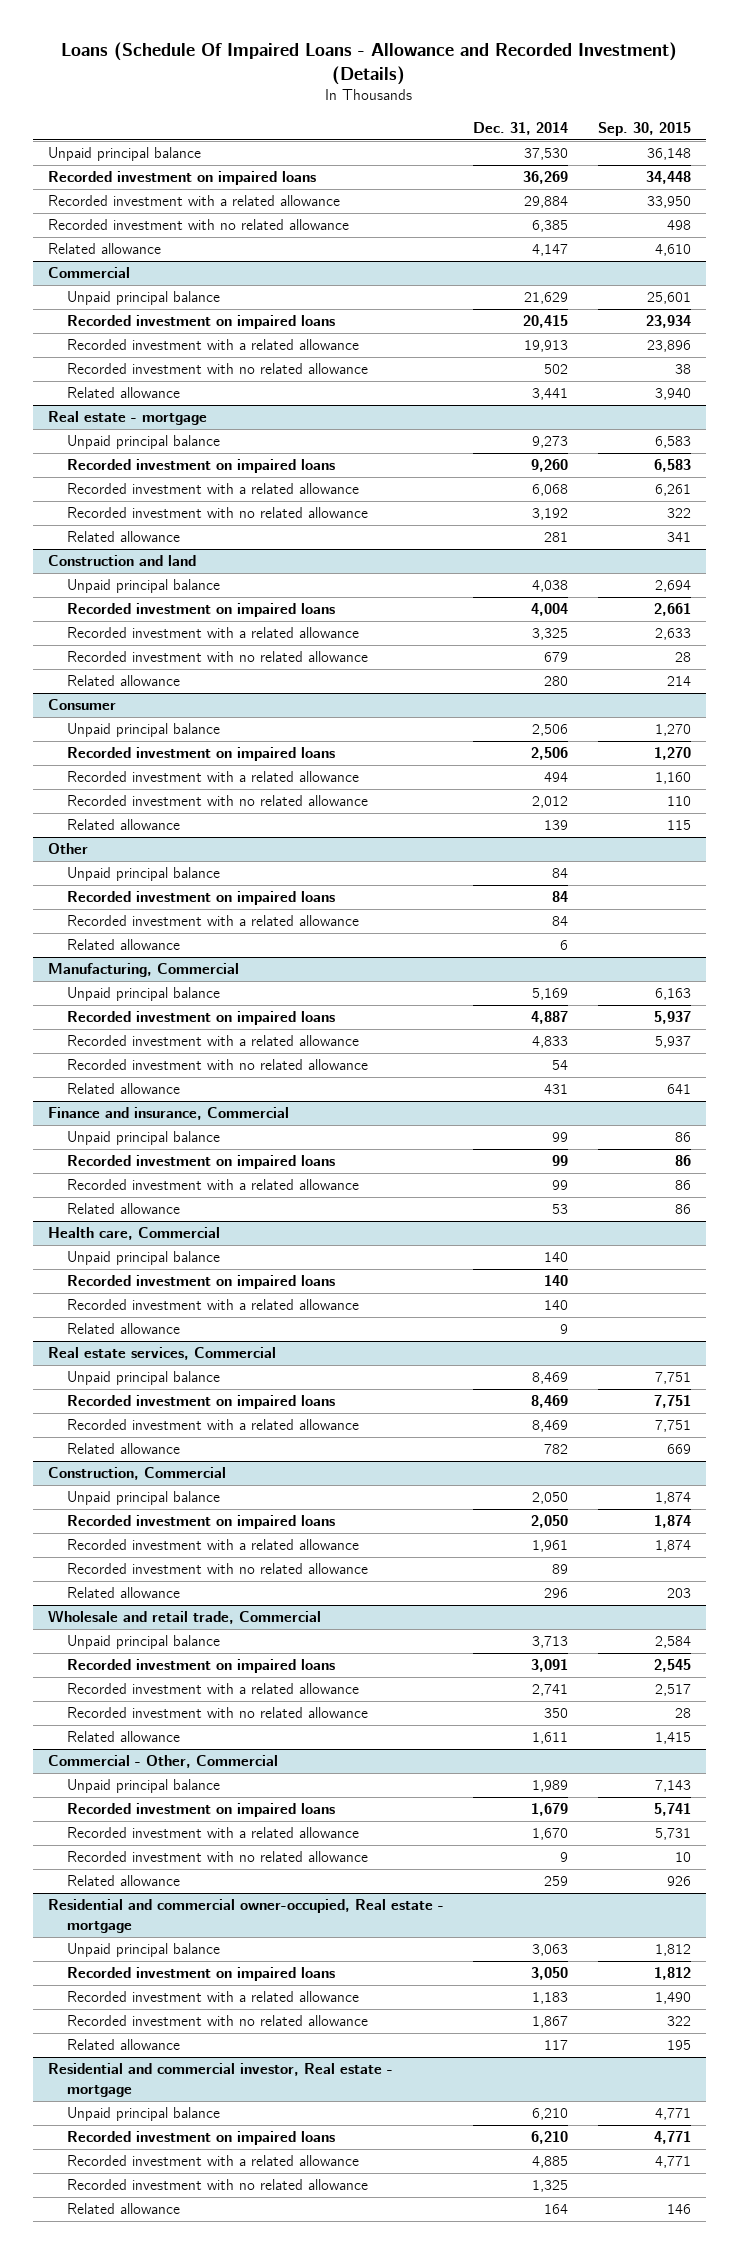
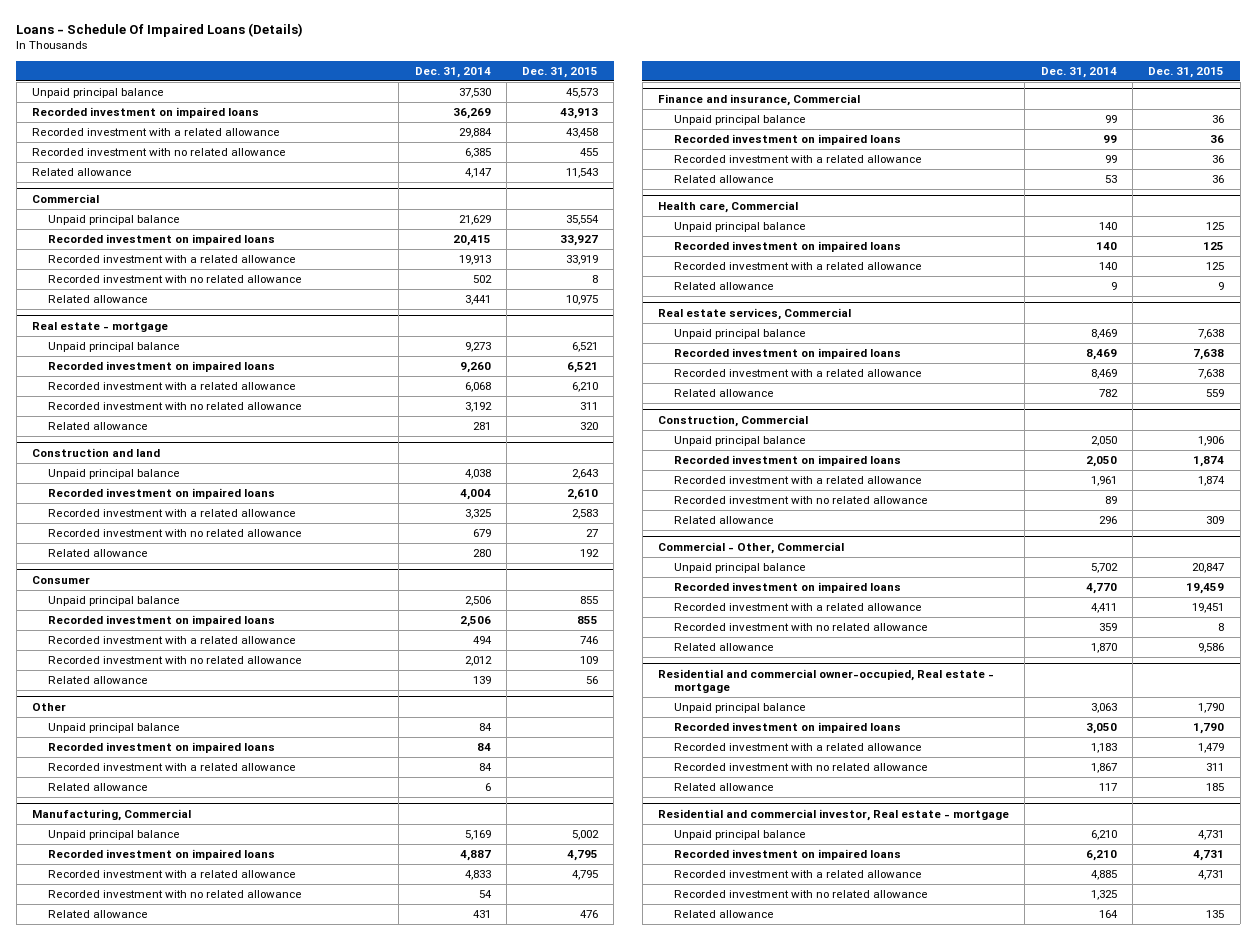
[61,42,678,85] Loans (Schedule Of Impaired Loans - Allowance and Recorded Investment) (Details) -> [16,22,304,37] Loans - Schedule Of Impaired Loans (Details)
[597,121,691,136] Sep. 30, 2015 -> none
none -> [522,66,599,78] Dec. 31, 2015
[47,1610,321,1625] Wholesale and retail trade, Commercial -> none
[67,1635,221,1650] Unpaid principal balance -> none
[67,1659,336,1674] Recorded investment on impaired loans -> none
[67,1683,360,1695] Recorded investment with a related allowance -> none
[67,1707,369,1719] Recorded investment with no related allowance -> none
[67,1731,181,1743] Related allowance -> none
[532,1780,569,1793] 1,989 -> [1090,563,1118,574] 5,702
[531,1803,569,1817] 1,679 -> [1085,583,1117,595] 4,770
[532,1828,569,1841] 1,670 -> [1090,603,1117,614] 4,411
[560,1852,569,1863] 9 -> [1098,623,1117,632] 359
[544,1876,569,1887] 259 -> [1090,643,1117,654] 1,870

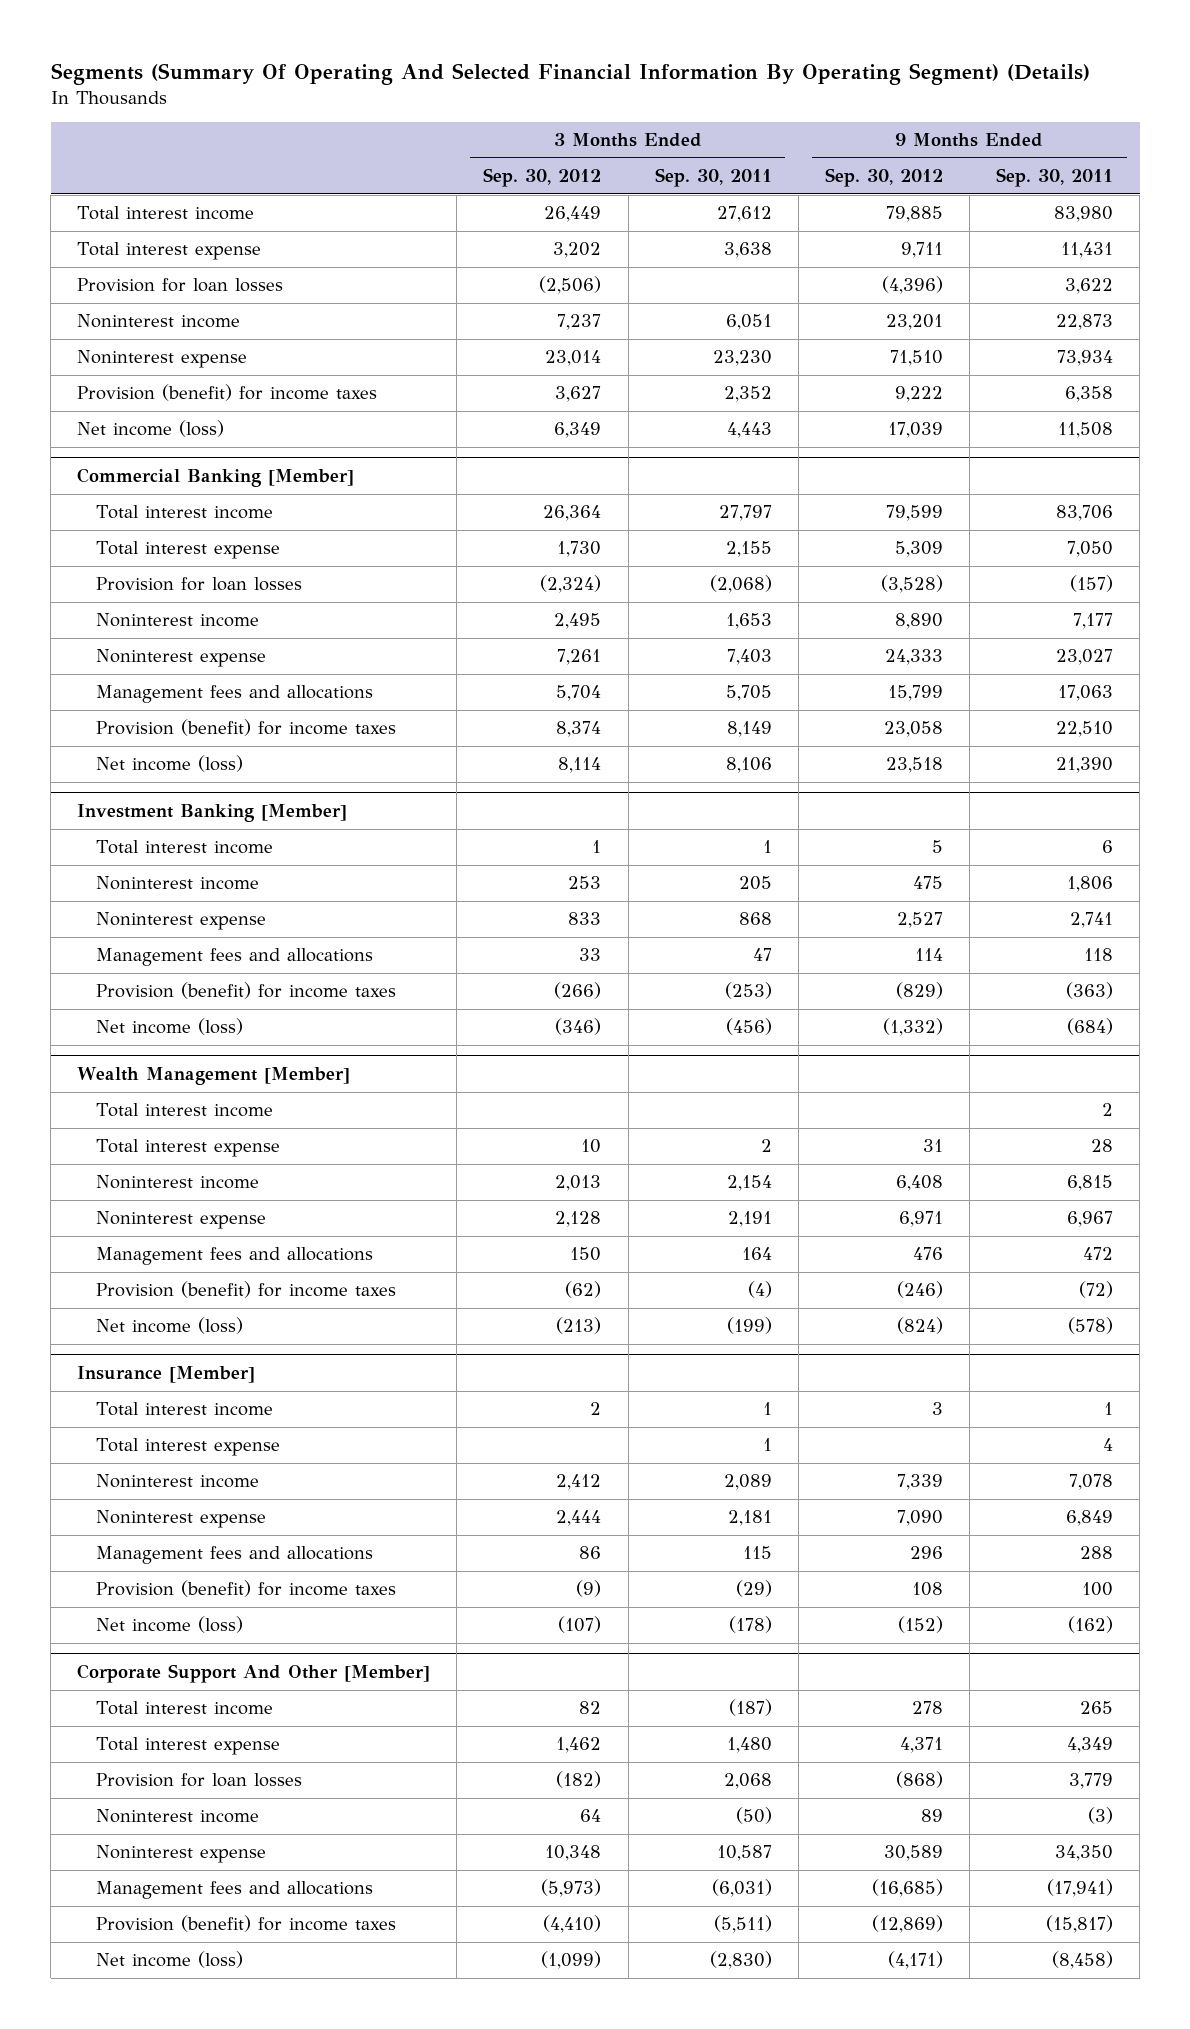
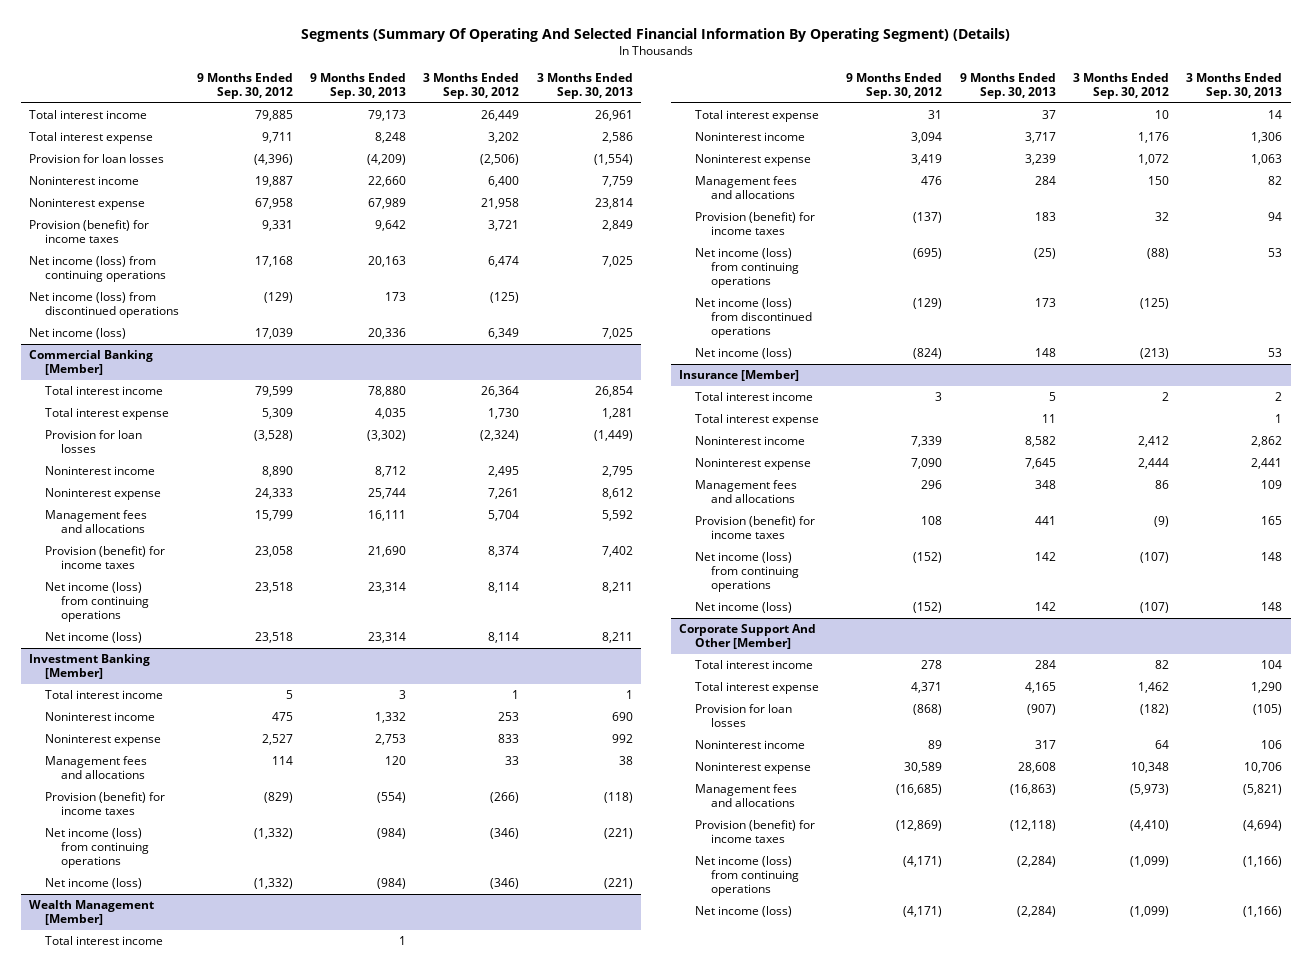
[654,168,772,188] Sep. 30, 2011 -> none
[996,168,1114,188] Sep. 30, 2011 -> none
none -> [309,73,406,99] 9 Months Ended Sep. 30, 2013
none -> [536,73,633,99] 3 Months Ended Sep. 30, 2013
[557,314,602,331] 7,237 -> [488,176,520,188] 6,400
[885,314,943,331] 23,201 -> [254,176,293,188] 19,887
[545,350,602,367] 23,014 -> [481,198,520,210] 21,958
[889,350,943,367] 71,510 -> [254,198,293,210] 67,958
[555,386,602,403] 3,627 -> [488,220,520,232] 3,721
[894,386,943,403] 9,222 -> [261,220,293,232] 9,331
none -> [29,256,167,283] Net income (loss) from continuing operations
none -> [29,292,180,319] Net income (loss) from discontinued operations
none -> [45,582,150,622] Net income (loss) from continuing operations
none -> [45,828,150,868] Net income (loss) from continuing operations
[555,1175,602,1192] 2,013 -> [1138,132,1170,144] 1,176
[895,1175,943,1192] 6,408 -> [911,132,943,144] 3,094
[555,1211,602,1228] 2,128 -> [1138,154,1170,166] 1,072
[898,1211,943,1228] 6,971 -> [911,154,943,166] 3,419
[565,1281,602,1299] (62) -> [1155,212,1170,222] 32
[896,1281,943,1299] (246) -> [913,212,943,224] (137)
none -> [695,248,800,288] Net income (loss) from continuing operations
none -> [695,298,813,338] Net income (loss) from discontinued operations
none -> [695,552,800,592] Net income (loss) from continuing operations
none -> [695,856,800,896] Net income (loss) from continuing operations

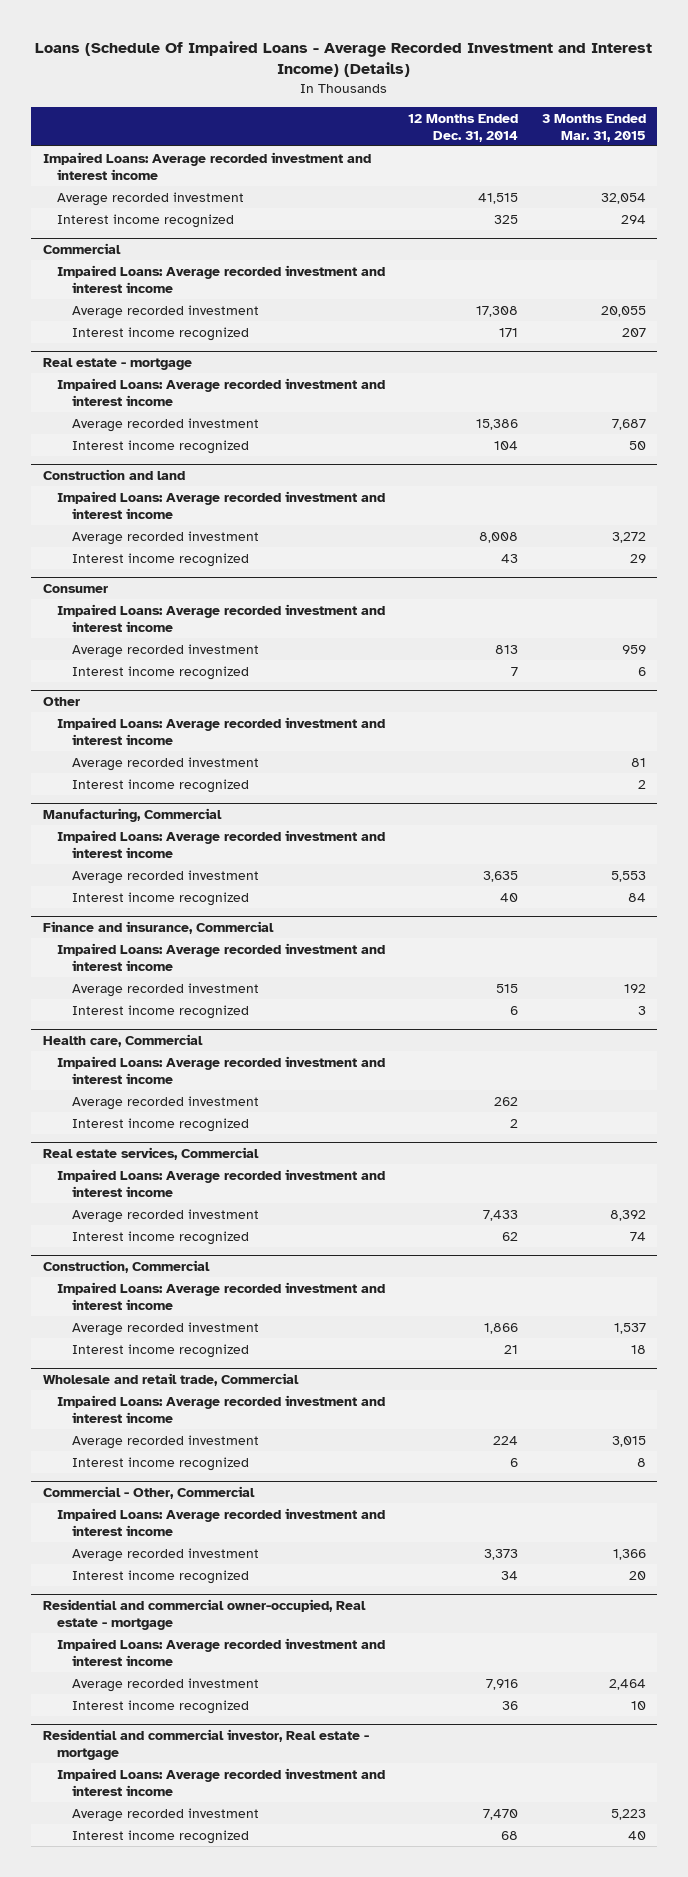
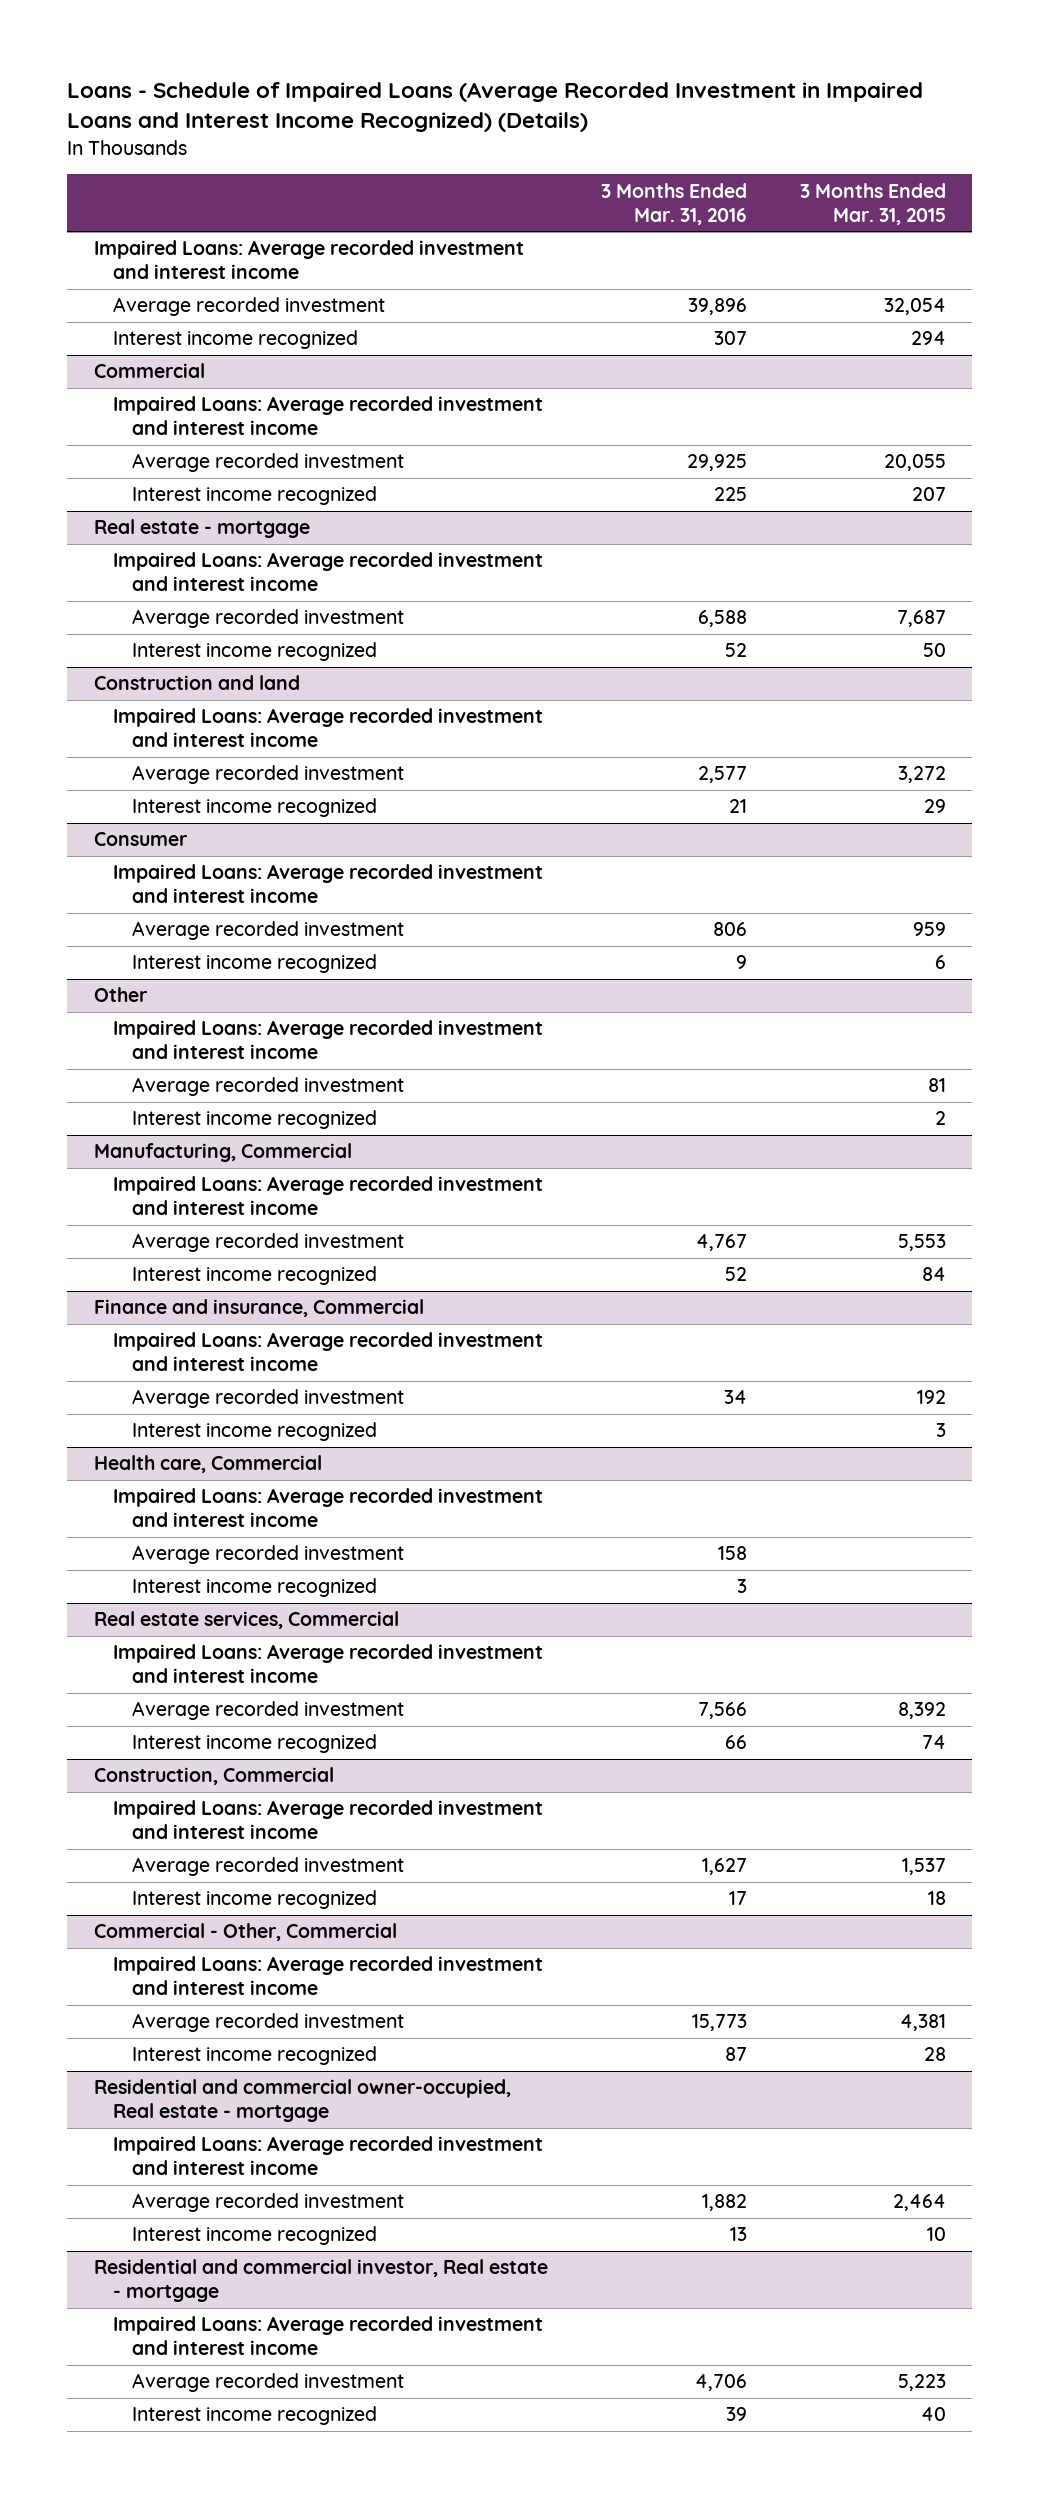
[35,40,653,78] Loans (Schedule Of Impaired Loans - Average Recorded Investment and Interest Income) (Details) -> [67,81,924,133] Loans - Schedule of Impaired Loans (Average Recorded Investment in Impaired Loans and Interest Income Recognized) (Details)
[408,113,519,142] 12 Months Ended Dec. 31, 2014 -> none
none -> [600,182,747,225] 3 Months Ended Mar. 31, 2016
[42,1373,299,1387] Wholesale and retail trade, Commercial -> none
[57,1394,386,1423] Impaired Loans: Average recorded investment and interest income -> none
[71,1434,259,1449] Average recorded investment -> none
[71,1456,249,1471] Interest income recognized -> none
[612,1548,646,1560] 1,366 -> [899,2014,946,2032] 4,381
[628,1570,646,1580] 20 -> [923,2047,946,2062] 28

